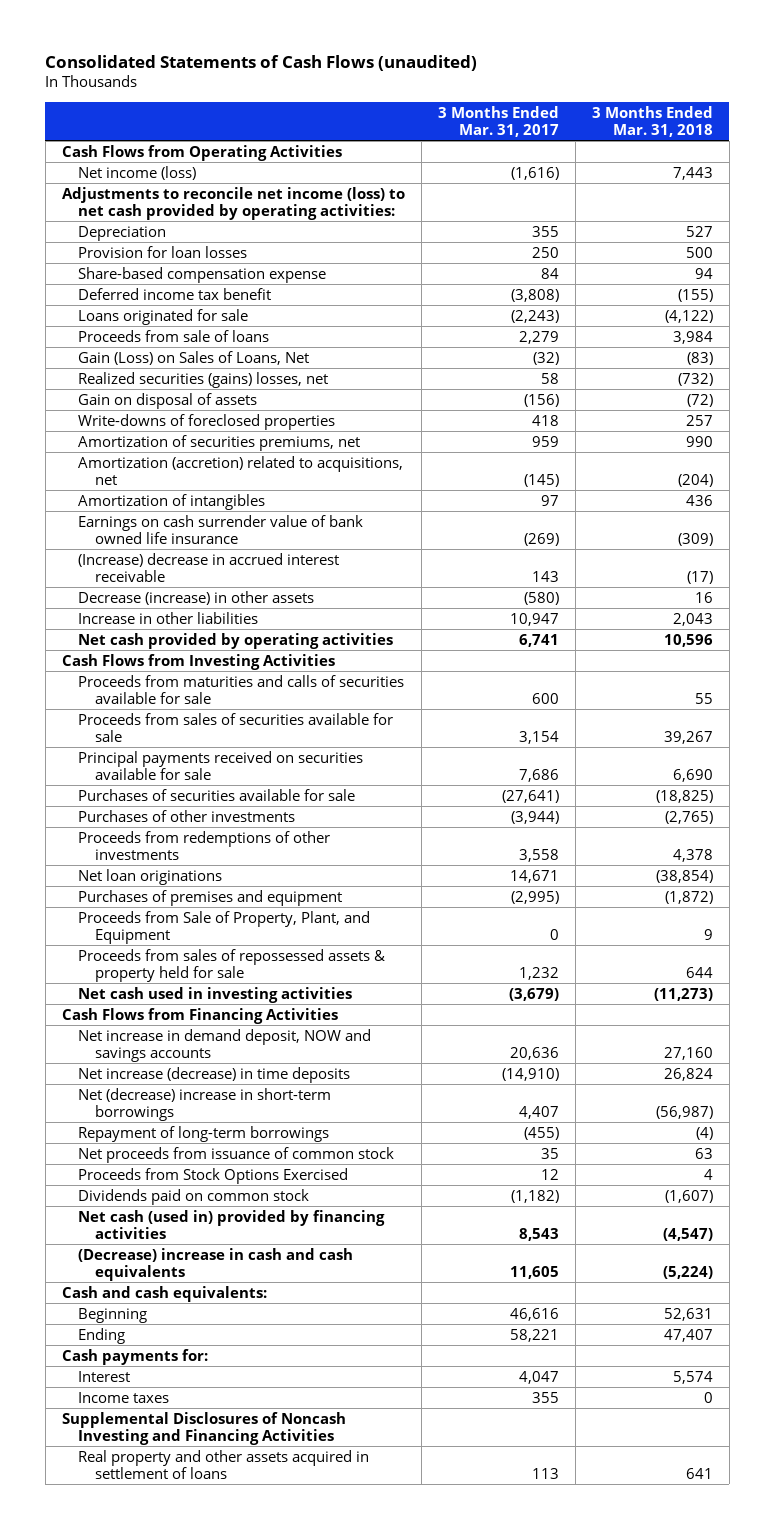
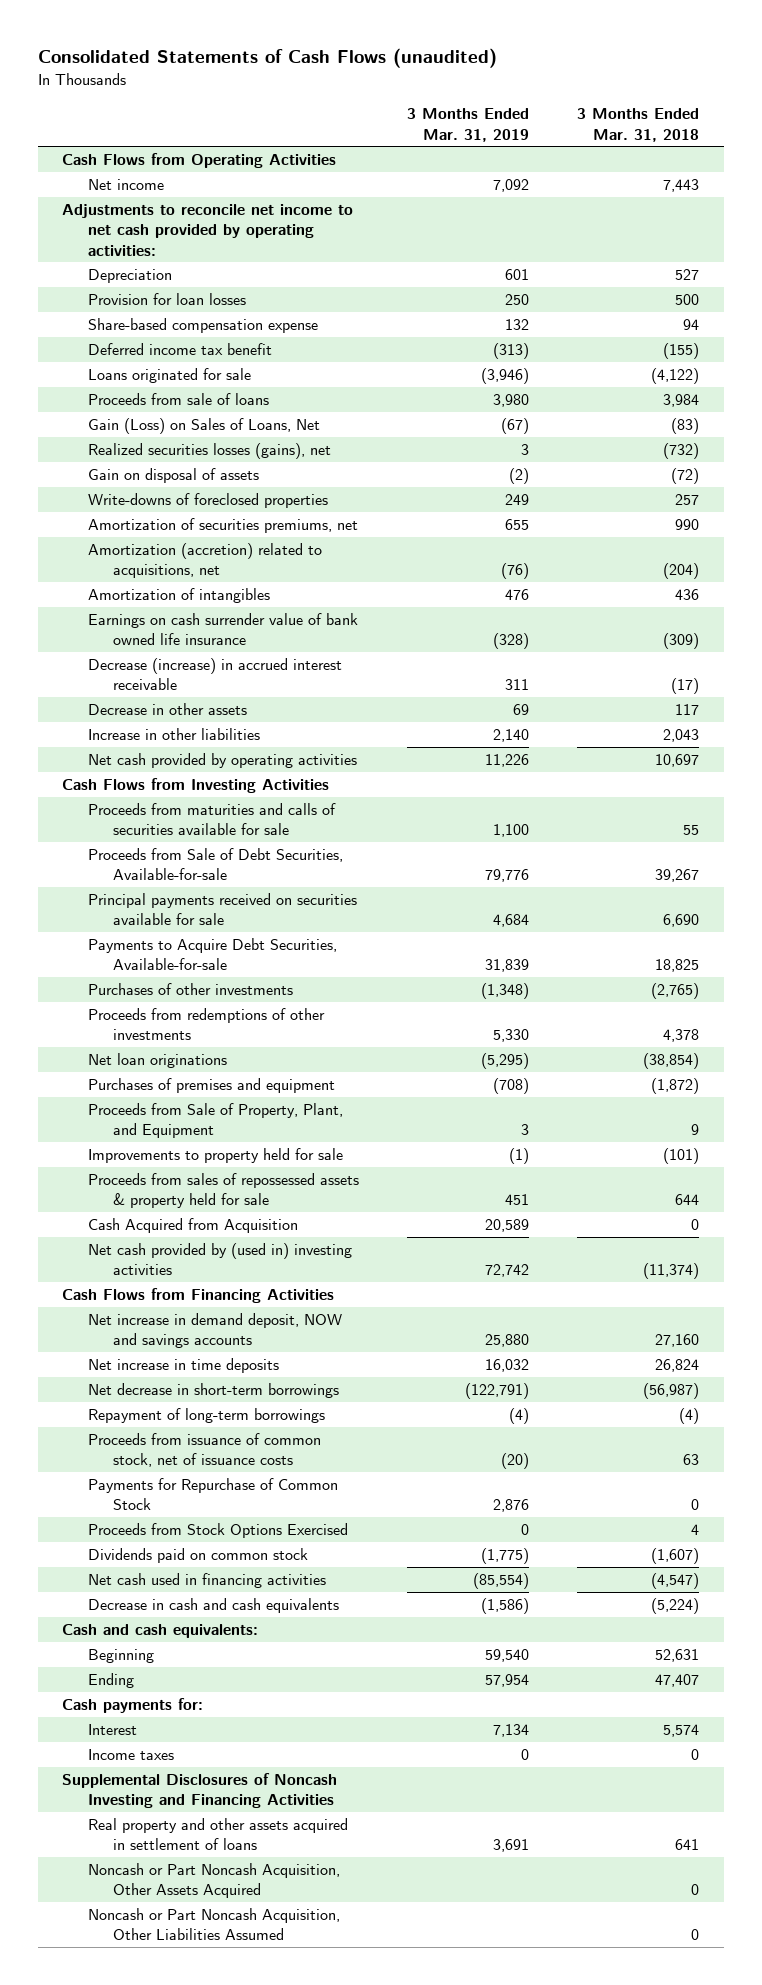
[437,105,559,137] 3 Months Ended Mar. 31, 2017 -> none
none -> [407,108,530,142] 3 Months Ended Mar. 31, 2019
[78,165,197,180] Net income (loss) -> [87,178,164,190] Net income
[61,186,405,220] Adjustments to reconcile net income (loss) to net cash provided by operating activities: -> [62,203,354,256] Adjustments to reconcile net income to net cash provided by operating activities:
[78,371,329,388] Realized securities (gains) losses, net -> [87,442,331,459] Realized securities losses (gains), net
[78,552,340,582] (Increase) decrease in accrued interest receivable -> [87,657,342,691] Decrease (increase) in accrued interest receivable
[78,590,315,605] Decrease (increase) in other assets -> [87,702,247,715] Decrease in other assets
[694,591,713,603] 16 -> [675,703,700,715] 117
[663,633,713,647] 10,596 -> [655,753,700,767] 10,697
[78,712,394,742] Proceeds from sales of securities available for sale -> [87,847,343,881] Proceeds from Sale of Debt Securities, Available-for-sale
[78,788,356,801] Purchases of securities available for sale -> none
none -> [87,937,337,971] Payments to Acquire Debt Securities, Available-for-sale
none -> [87,1147,343,1163] Improvements to property held for sale
none -> [87,1217,298,1233] Cash Acquired from Acquisition
[78,986,353,1003] Net cash used in investing activities -> [87,1242,352,1276] Net cash provided by (used in) investing activities
[653,987,713,1001] (11,273) -> [643,1263,700,1280] (11,374)
[78,1066,351,1083] Net increase (decrease) in time deposits -> [87,1357,279,1373] Net increase in time deposits
[78,1087,332,1121] Net (decrease) increase in short-term borrowings -> [87,1382,339,1398] Net decrease in short-term borrowings
[78,1146,395,1163] Net proceeds from issuance of common stock -> [87,1432,321,1468] Proceeds from issuance of common stock, net of issuance costs
none -> [87,1477,338,1511] Payments for Repurchase of Common Stock
[78,1209,386,1239] Net cash (used in) provided by financing activities -> [87,1572,326,1588] Net cash used in financing activities
[78,1247,354,1281] (Decrease) increase in cash and cash equivalents -> [87,1597,339,1613] Decrease in cash and cash equivalents
none -> [87,1862,340,1899] Noncash or Part Noncash Acquisition, Other Assets Acquired
none -> [87,1907,340,1941] Noncash or Part Noncash Acquisition, Other Liabilities Assumed

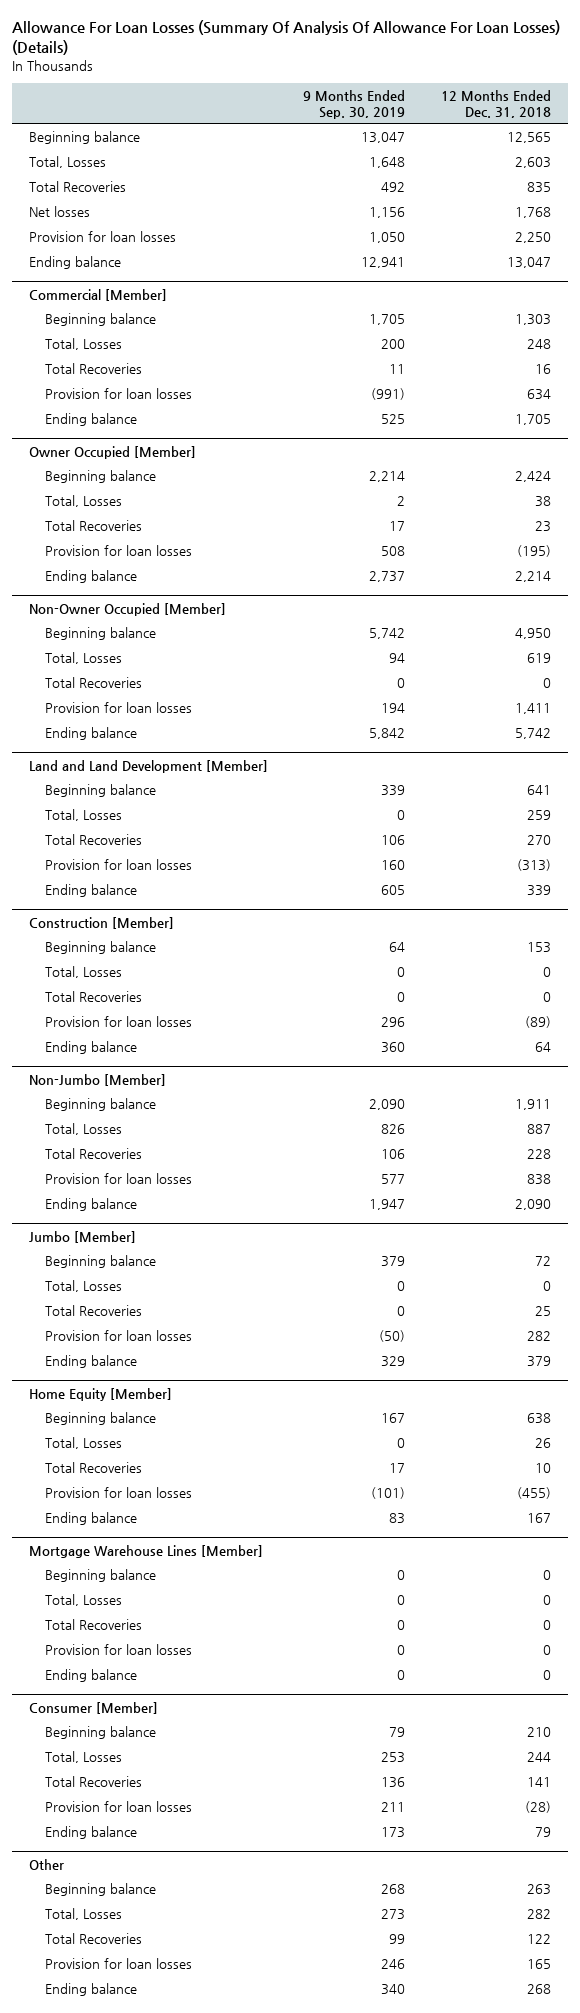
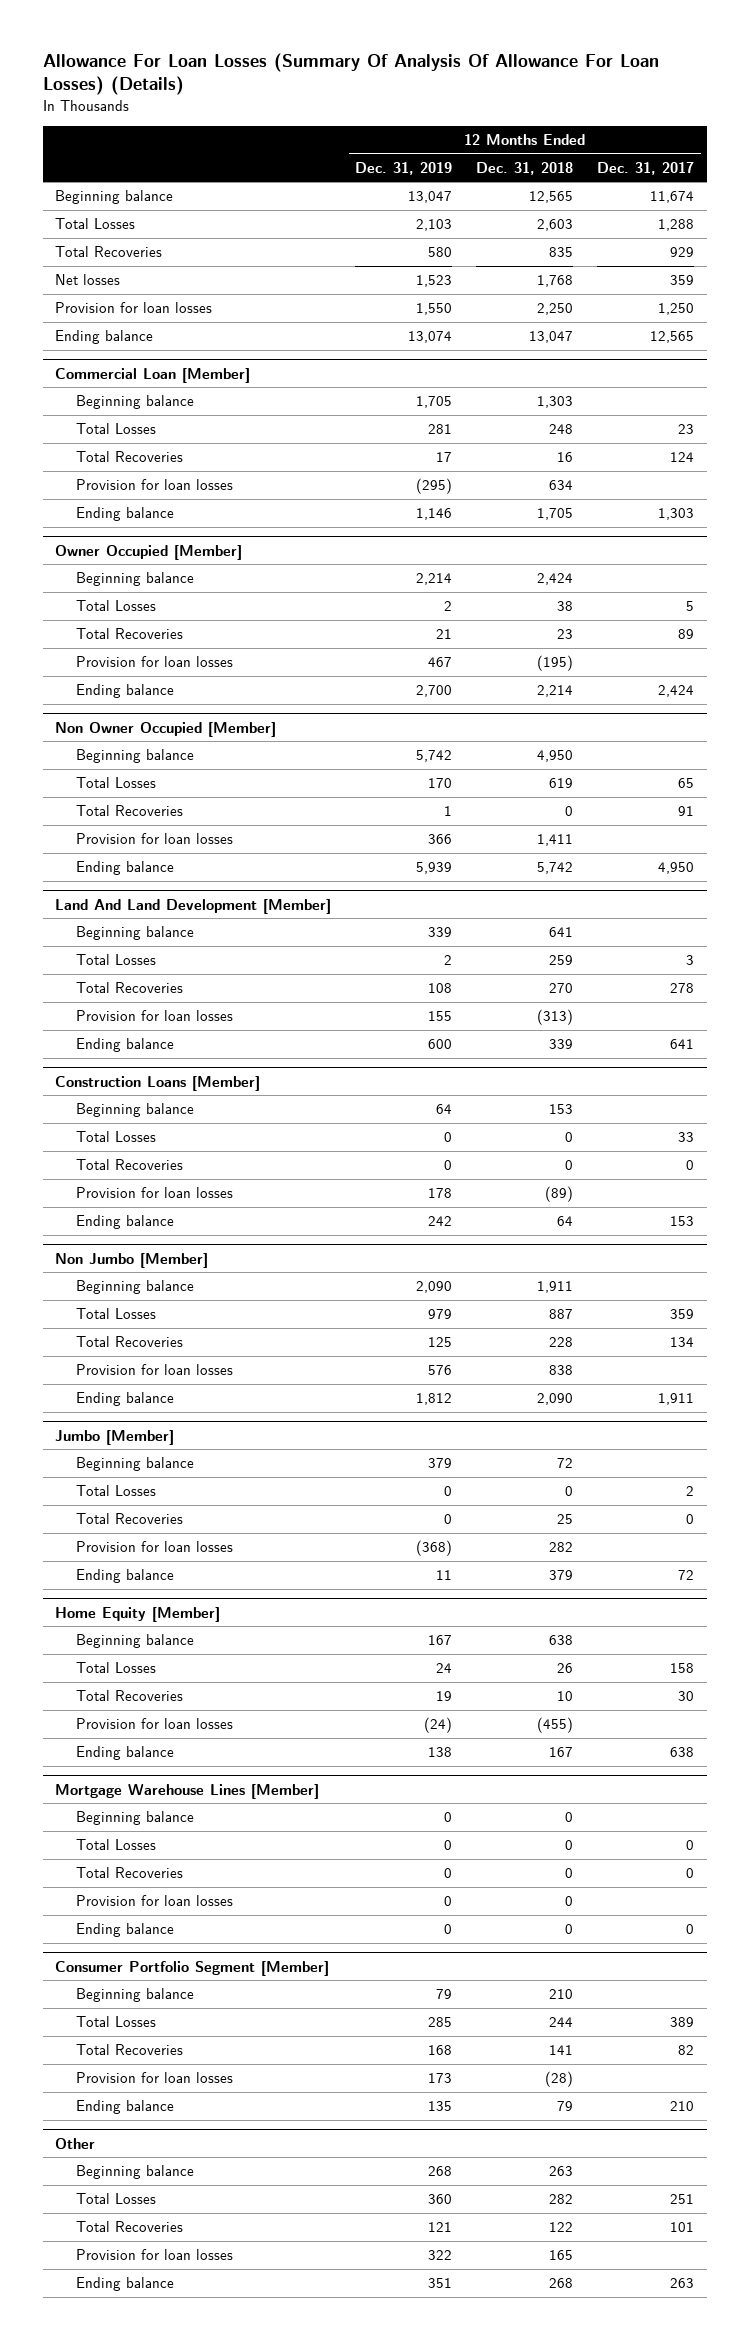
[303,90,406,119] 9 Months Ended Sep. 30, 2019 -> none
none -> [355,161,453,175] Dec. 31, 2019
none -> [597,161,695,175] Dec. 31, 2017
[29,155,107,168] Total, Losses -> [55,218,136,230] Total Losses
[29,288,168,301] Commercial [Member] -> [55,367,251,383] Commercial Loan [Member]
[45,337,123,350] Total, Losses -> [75,423,156,435] Total Losses
[45,494,123,507] Total, Losses -> [75,600,156,612] Total Losses
[29,602,227,616] Non-Owner Occupied [Member] -> [55,721,277,737] Non Owner Occupied [Member]
[45,651,123,664] Total, Losses -> [75,777,156,789] Total Losses
[29,759,269,773] Land and Land Development [Member] -> [55,898,332,914] Land And Land Development [Member]
[45,808,123,821] Total, Losses -> [75,954,156,966] Total Losses
[29,916,175,929] Construction [Member] -> [55,1075,261,1091] Construction Loans [Member]
[45,965,123,978] Total, Losses -> [75,1131,156,1143] Total Losses
[29,1073,167,1086] Non-Jumbo [Member] -> [55,1252,209,1268] Non Jumbo [Member]
[45,1122,123,1135] Total, Losses -> [75,1308,156,1320] Total Losses
[45,1279,123,1292] Total, Losses -> [75,1485,156,1497] Total Losses
[45,1436,123,1449] Total, Losses -> [75,1662,156,1674] Total Losses
[45,1593,123,1606] Total, Losses -> [75,1839,156,1851] Total Losses
[29,1701,159,1714] Consumer [Member] -> [55,1960,330,1976] Consumer Portfolio Segment [Member]
[45,1750,123,1763] Total, Losses -> [75,2016,156,2028] Total Losses
[45,1907,123,1920] Total, Losses -> [75,2193,156,2205] Total Losses

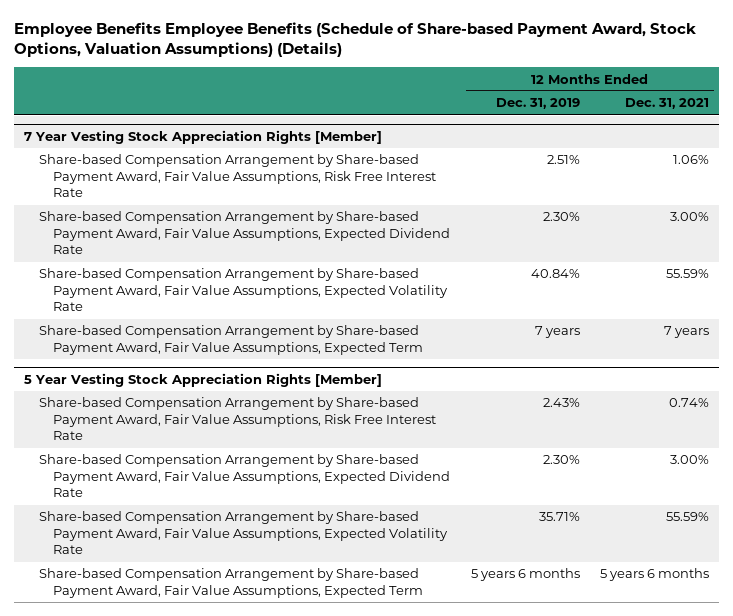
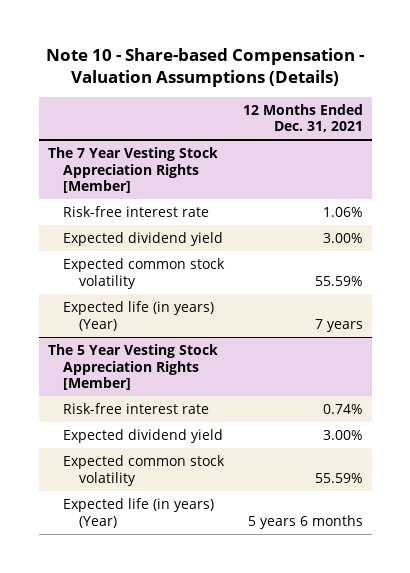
[13,22,696,58] Employee Benefits Employee Benefits (Schedule of Share-based Payment Award, Stock Options, Valuation Assumptions) (Details) -> [46,47,365,87] Note 10 - Share-based Compensation - Valuation Assumptions (Details)
[495,98,580,110] Dec. 31, 2019 -> none
[24,129,383,144] 7 Year Vesting Stock Appreciation Rights [Member] -> [47,147,218,193] The 7 Year Vesting Stock Appreciation Rights [Member]
[38,154,437,198] Share-based Compensation Arrangement by Share-based Payment Award, Fair Value Assumptions, Risk Free Interest Rate -> [63,206,210,218] Risk-free interest rate
[38,211,451,255] Share-based Compensation Arrangement by Share-based Payment Award, Fair Value Assumptions, Expected Dividend Rate -> [63,232,224,247] Expected dividend yield
[38,268,449,312] Share-based Compensation Arrangement by Share-based Payment Award, Fair Value Assumptions, Expected Volatility Rate -> [63,258,226,289] Expected common stock volatility
[38,325,424,355] Share-based Compensation Arrangement by Share-based Payment Award, Fair Value Assumptions, Expected Term -> [63,301,215,331] Expected life (in years) (Year)
[24,372,383,387] 5 Year Vesting Stock Appreciation Rights [Member] -> [47,344,218,390] The 5 Year Vesting Stock Appreciation Rights [Member]
[38,397,437,441] Share-based Compensation Arrangement by Share-based Payment Award, Fair Value Assumptions, Risk Free Interest Rate -> [63,403,210,415] Risk-free interest rate
[38,454,451,498] Share-based Compensation Arrangement by Share-based Payment Award, Fair Value Assumptions, Expected Dividend Rate -> [63,429,224,444] Expected dividend yield
[38,511,449,555] Share-based Compensation Arrangement by Share-based Payment Award, Fair Value Assumptions, Expected Volatility Rate -> [63,455,226,486] Expected common stock volatility
[38,568,424,598] Share-based Compensation Arrangement by Share-based Payment Award, Fair Value Assumptions, Expected Term -> [63,498,215,528] Expected life (in years) (Year)

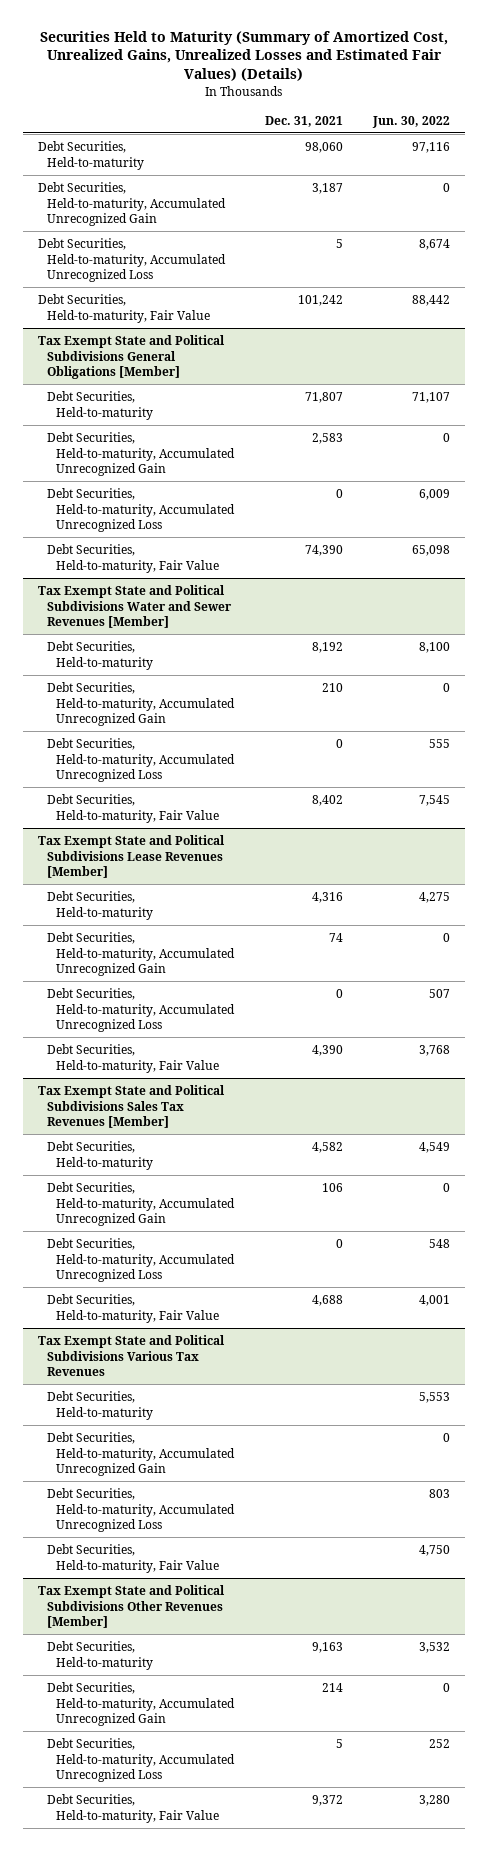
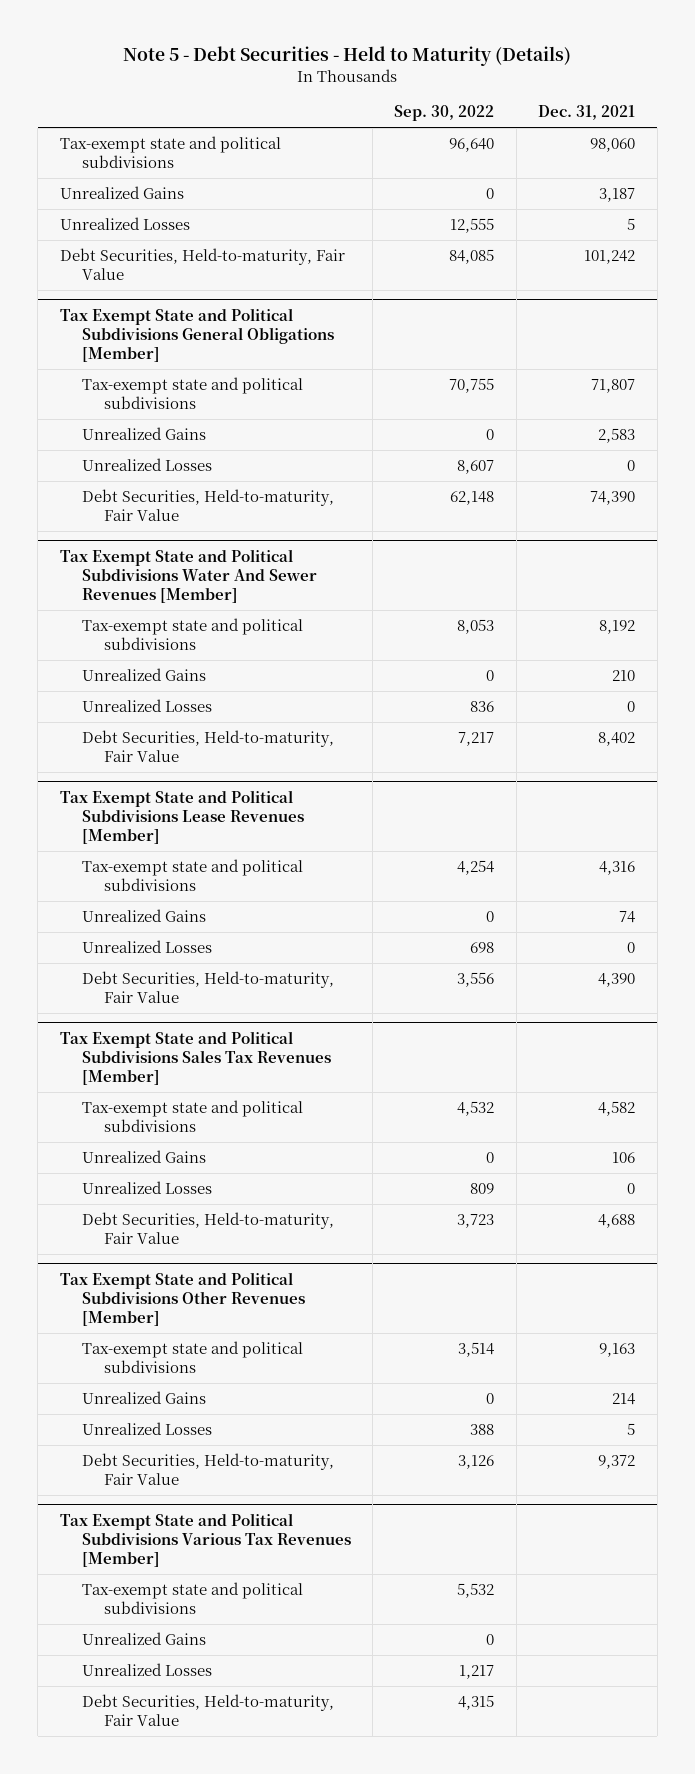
[39,30,448,82] Securities Held to Maturity (Summary of Amortized Cost, Unrealized Gains, Unrealized Losses and Estimated Fair Values) (Details) -> [123,46,572,67] Note 5 - Debt Securities - Held to Maturity (Details)
[372,115,451,128] Jun. 30, 2022 -> none
none -> [394,105,495,122] Sep. 30, 2022
[37,140,145,170] Debt Securities, Held-to-maturity -> [59,135,281,169] Tax-exempt state and political subdivisions
[37,181,227,227] Debt Securities, Held-to-maturity, Accumulated Unrecognized Gain -> [59,185,184,199] Unrealized Gains
[37,237,227,283] Debt Securities, Held-to-maturity, Accumulated Unrecognized Loss -> [59,216,190,230] Unrealized Losses
[47,390,154,420] Debt Securities, Held-to-maturity -> [81,376,303,410] Tax-exempt state and political subdivisions
[47,431,236,477] Debt Securities, Held-to-maturity, Accumulated Unrecognized Gain -> [81,426,206,440] Unrealized Gains
[47,487,236,533] Debt Securities, Held-to-maturity, Accumulated Unrecognized Loss -> [81,457,212,471] Unrealized Losses
[37,584,233,629] Tax Exempt State and Political Subdivisions Water and Sewer Revenues [Member] -> [59,548,317,604] Tax Exempt State and Political Subdivisions Water And Sewer Revenues [Member]
[47,640,154,670] Debt Securities, Held-to-maturity -> [81,617,303,651] Tax-exempt state and political subdivisions
[47,681,236,727] Debt Securities, Held-to-maturity, Accumulated Unrecognized Gain -> [81,667,206,681] Unrealized Gains
[47,737,236,783] Debt Securities, Held-to-maturity, Accumulated Unrecognized Loss -> [81,698,212,712] Unrealized Losses
[47,890,154,920] Debt Securities, Held-to-maturity -> [81,858,303,892] Tax-exempt state and political subdivisions
[47,931,236,977] Debt Securities, Held-to-maturity, Accumulated Unrecognized Gain -> [81,908,206,922] Unrealized Gains
[47,987,236,1033] Debt Securities, Held-to-maturity, Accumulated Unrecognized Loss -> [81,939,212,953] Unrealized Losses
[47,1140,154,1170] Debt Securities, Held-to-maturity -> [81,1099,303,1133] Tax-exempt state and political subdivisions
[47,1181,236,1227] Debt Securities, Held-to-maturity, Accumulated Unrecognized Gain -> [81,1149,206,1163] Unrealized Gains
[47,1237,236,1283] Debt Securities, Held-to-maturity, Accumulated Unrecognized Loss -> [81,1180,212,1194] Unrealized Losses
[37,1334,225,1377] Tax Exempt State and Political Subdivisions Various Tax Revenues -> none
[47,1390,154,1420] Debt Securities, Held-to-maturity -> none
[47,1431,236,1477] Debt Securities, Held-to-maturity, Accumulated Unrecognized Gain -> none
[47,1487,236,1533] Debt Securities, Held-to-maturity, Accumulated Unrecognized Loss -> none
[47,1543,220,1573] Debt Securities, Held-to-maturity, Fair Value -> none
[47,1640,154,1670] Debt Securities, Held-to-maturity -> [81,1340,303,1374] Tax-exempt state and political subdivisions
[47,1681,236,1727] Debt Securities, Held-to-maturity, Accumulated Unrecognized Gain -> [81,1390,206,1404] Unrealized Gains
[47,1737,236,1783] Debt Securities, Held-to-maturity, Accumulated Unrecognized Loss -> [81,1421,212,1435] Unrealized Losses
none -> [59,1512,351,1568] Tax Exempt State and Political Subdivisions Various Tax Revenues [Member]
none -> [81,1581,303,1615] Tax-exempt state and political subdivisions
none -> [81,1631,206,1645] Unrealized Gains
none -> [81,1662,212,1676] Unrealized Losses
none -> [81,1693,334,1727] Debt Securities, Held-to-maturity, Fair Value

